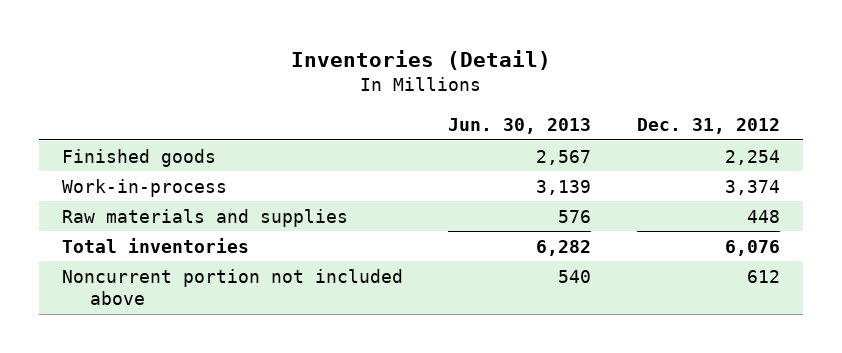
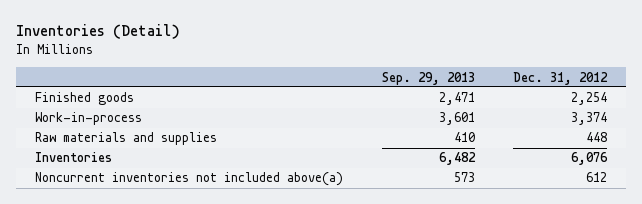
[448,117,592,134] Jun. 30, 2013 -> none
none -> [381,71,475,85] Sep. 29, 2013
[61,237,249,253] Total inventories -> [34,152,112,163] Inventories
[61,268,403,306] Noncurrent portion not included above -> [34,172,343,187] Noncurrent inventories not included above(a)

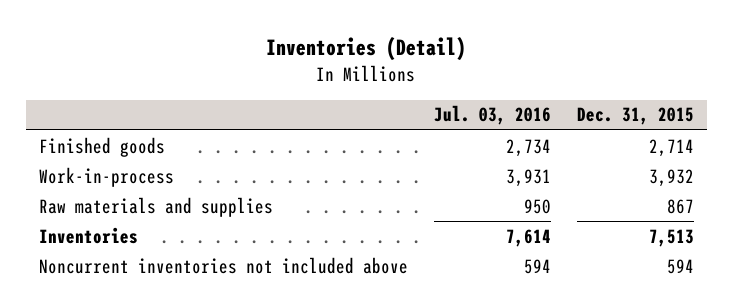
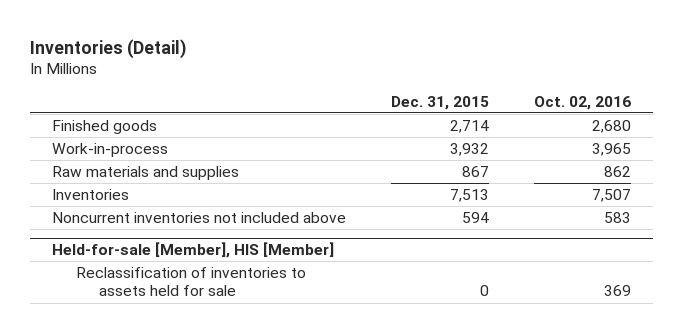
[433,105,551,126] Jul. 03, 2016 -> none
none -> [533,95,631,110] Oct. 02, 2016
none -> [52,242,335,259] Held-for-sale [Member], HIS [Member]
none -> [75,266,306,297] Reclassification of inventories to assets held for sale

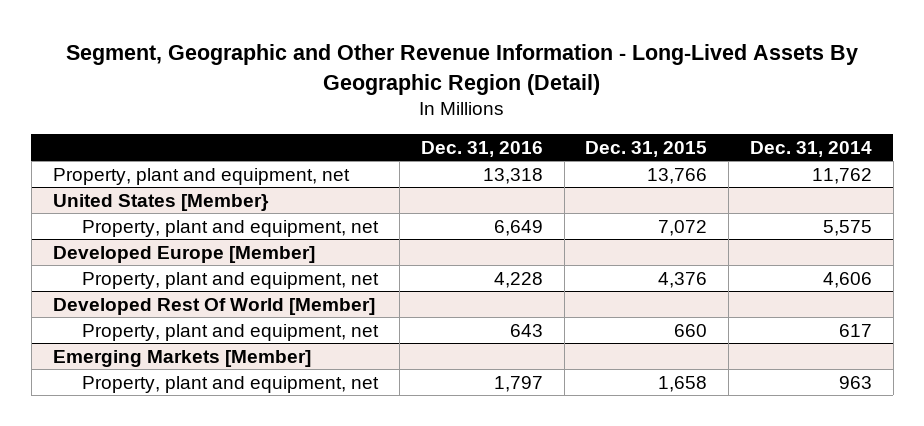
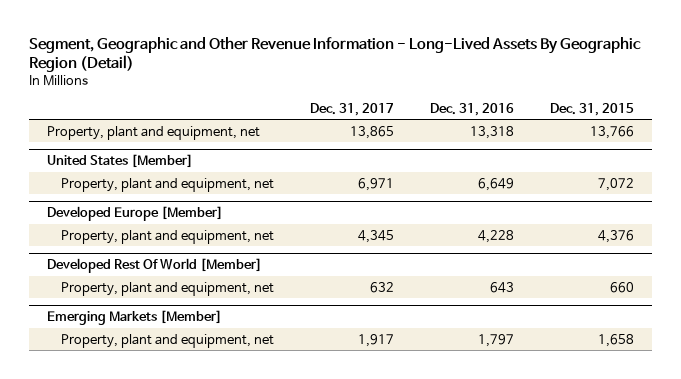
[749,140,872,157] Dec. 31, 2014 -> none
none -> [310,102,395,116] Dec. 31, 2017
[52,193,269,211] United States [Member} -> [47,154,194,169] United States [Member]

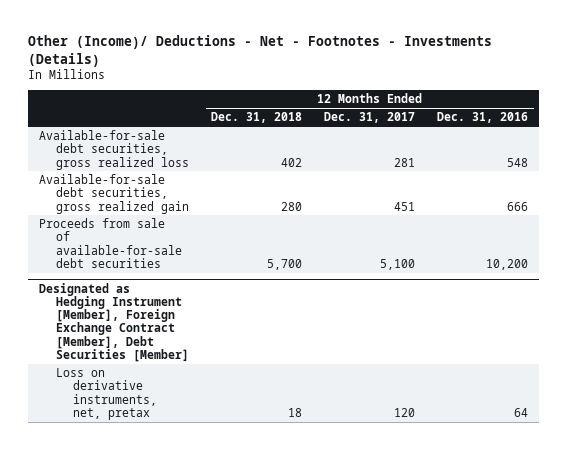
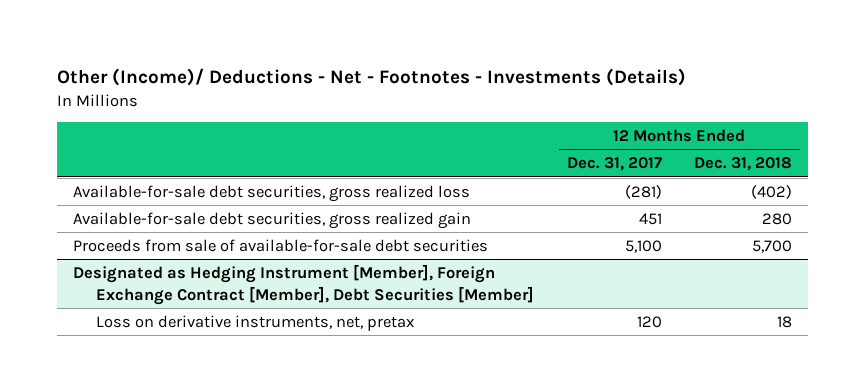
[437,112,529,124] Dec. 31, 2016 -> none
[281,157,303,167] 402 -> [750,184,792,199] (402)
[394,157,416,167] 281 -> [624,184,662,199] (281)

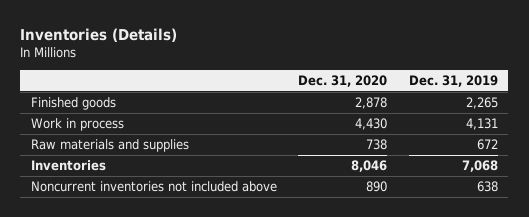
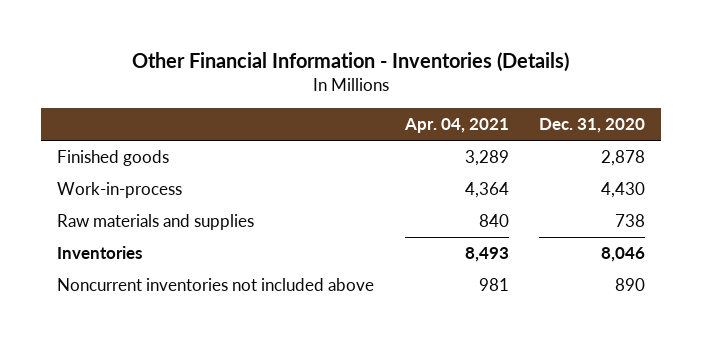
[20,28,178,43] Inventories (Details) -> [132,51,570,72] Other Financial Information - Inventories (Details)
[408,74,498,87] Dec. 31, 2019 -> none
none -> [403,118,509,134] Apr. 04, 2021
[31,118,125,132] Work in process -> [56,182,182,199] Work-in-process

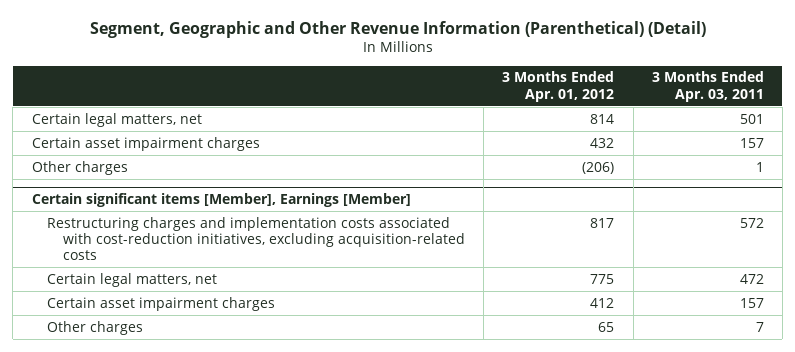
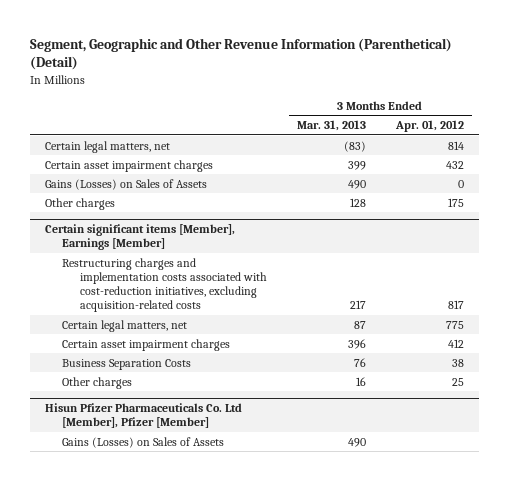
[651,71,764,102] 3 Months Ended Apr. 03, 2011 -> none
none -> [296,120,366,132] Mar. 31, 2013
none -> [44,178,207,190] Gains (Losses) on Sales of Assets
[582,161,615,174] (206) -> [448,197,465,207] 175
none -> [62,358,192,370] Business Separation Costs
[598,321,615,332] 65 -> [452,377,465,386] 25
none -> [44,402,242,428] Hisun Pfizer Pharmaceuticals Co. Ltd [Member], Pfizer [Member]
none -> [62,436,225,448] Gains (Losses) on Sales of Assets

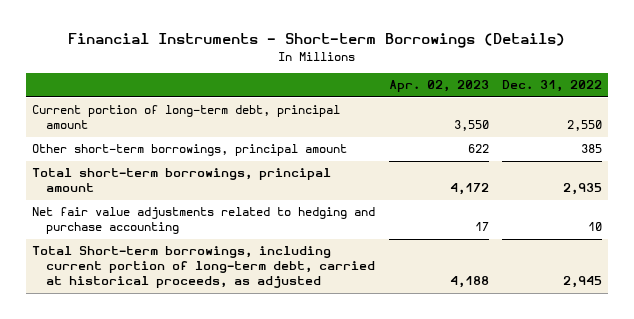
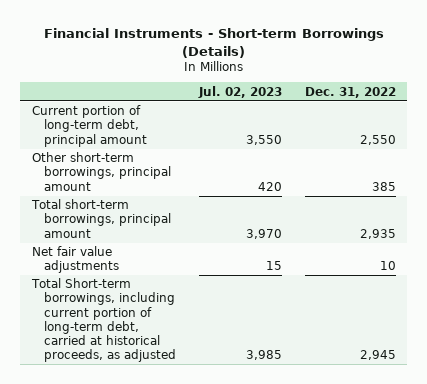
[388,80,489,93] Apr. 02, 2023 -> none
none -> [197,85,282,98] Jul. 02, 2023
[32,207,376,235] Net fair value adjustments related to hedging and purchase accounting -> none
none -> [31,246,119,274] Net fair value adjustments

